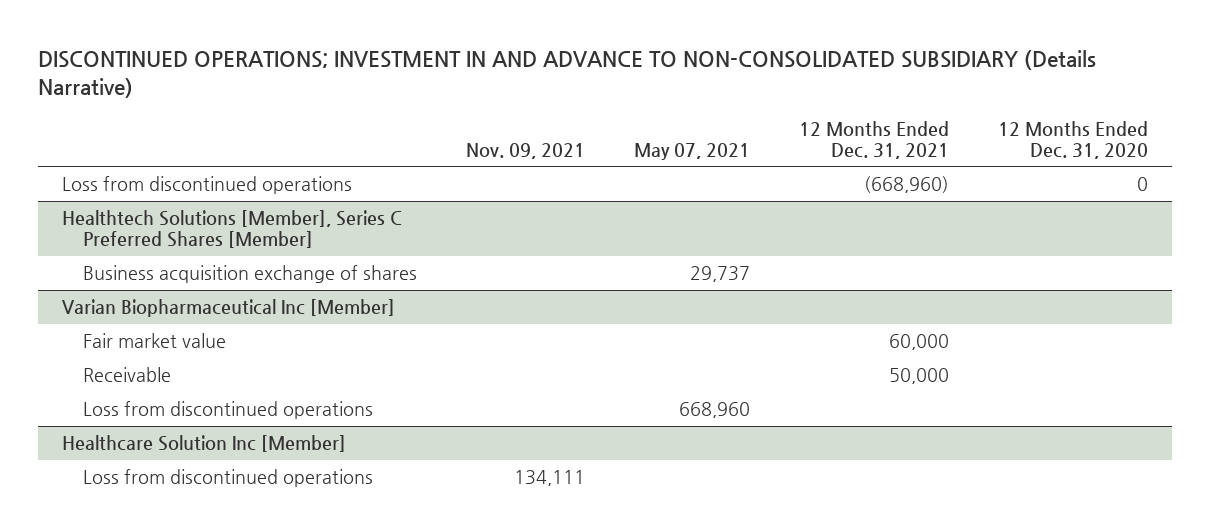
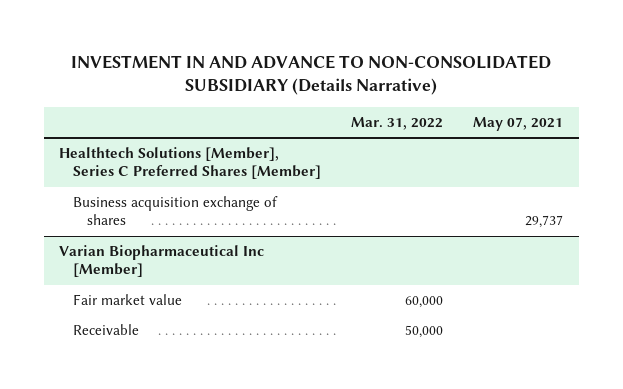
[37,49,1096,98] DISCONTINUED OPERATIONS; INVESTMENT IN AND ADVANCE TO NON-CONSOLIDATED SUBSIDIARY (Details Narrative) -> [71,54,552,96] INVESTMENT IN AND ADVANCE TO NON-CONSOLIDATED SUBSIDIARY (Details Narrative)
[466,142,586,159] Nov. 09, 2021 -> none
[798,120,949,159] 12 Months Ended Dec. 31, 2021 -> none
[997,120,1148,159] 12 Months Ended Dec. 31, 2020 -> none
none -> [351,116,444,130] Mar. 31, 2022
[62,176,353,195] Loss from discontinued operations -> none
[83,401,374,420] Loss from discontinued operations -> none
[62,435,347,453] Healthcare Solution Inc [Member] -> none
[83,469,374,488] Loss from discontinued operations -> none

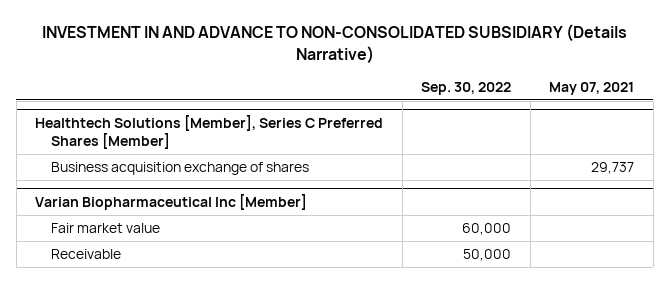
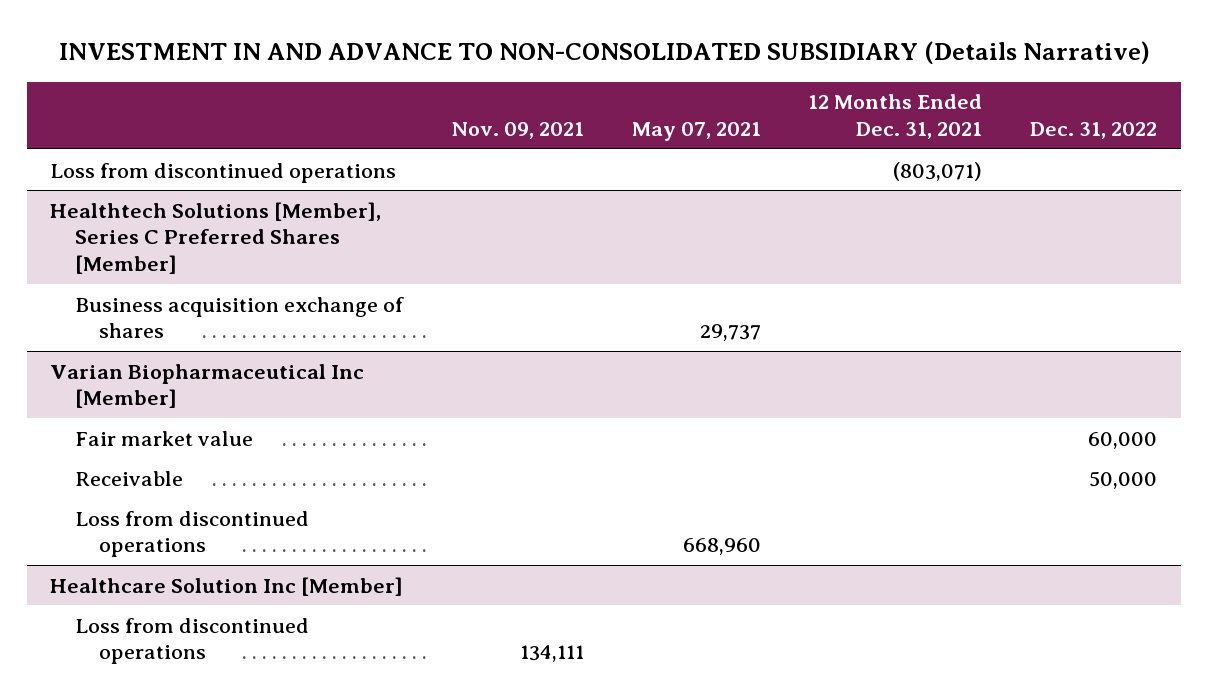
[421,81,512,95] Sep. 30, 2022 -> none
none -> [451,122,585,140] Nov. 09, 2021
none -> [808,94,983,140] 12 Months Ended Dec. 31, 2021
none -> [1029,122,1157,140] Dec. 31, 2022
none -> [50,162,397,183] Loss from discontinued operations
none -> [74,510,309,558] Loss from discontinued operations
none -> [50,576,404,596] Healthcare Solution Inc [Member]
none -> [74,617,309,665] Loss from discontinued operations

